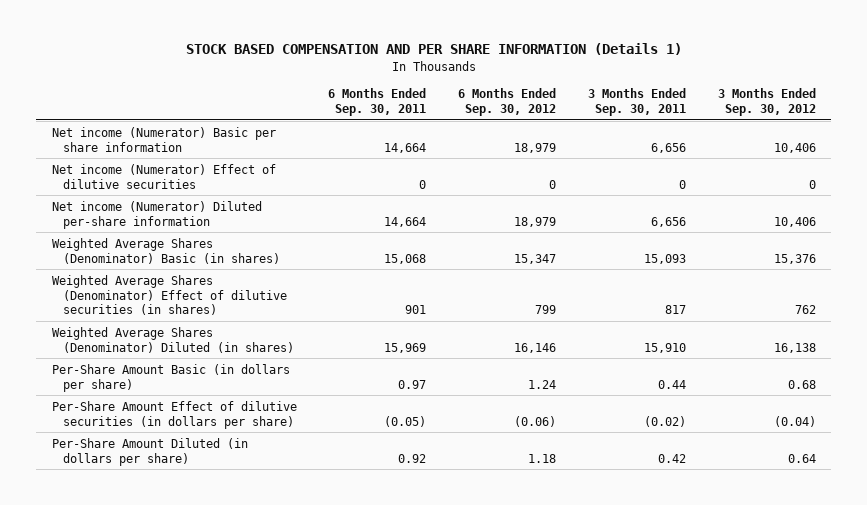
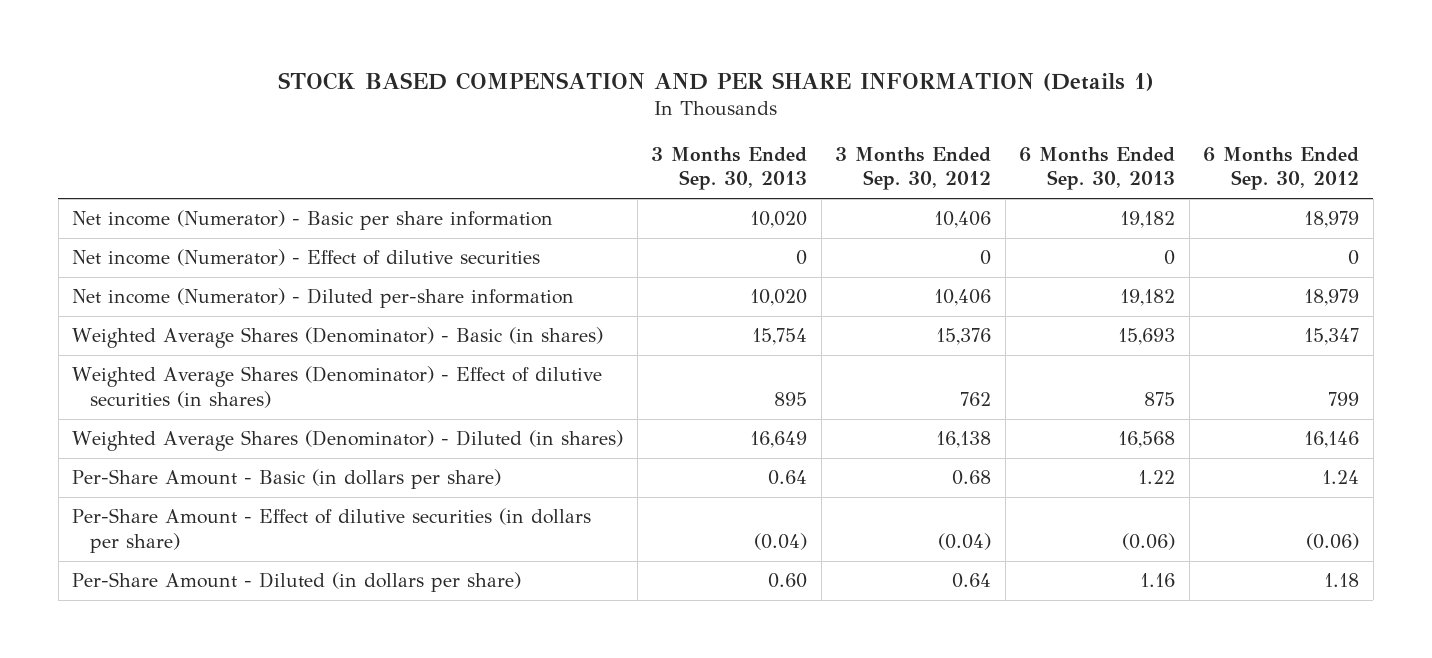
[328,88,427,116] 6 Months Ended Sep. 30, 2011 -> none
[587,88,686,116] 3 Months Ended Sep. 30, 2011 -> none
none -> [651,146,808,191] 3 Months Ended Sep. 30, 2013
none -> [1019,146,1176,191] 6 Months Ended Sep. 30, 2013
[51,126,276,152] Net income (Numerator) Basic per share information -> [72,210,554,231] Net income (Numerator) - Basic per share information
[51,163,276,189] Net income (Numerator) Effect of dilutive securities -> [72,249,541,267] Net income (Numerator) - Effect of dilutive securities
[51,200,262,229] Net income (Numerator) Diluted per-share information -> [72,288,575,309] Net income (Numerator) - Diluted per-share information
[51,237,281,264] Weighted Average Shares (Denominator) Basic (in shares) -> [72,327,604,349] Weighted Average Shares (Denominator) - Basic (in shares)
[51,274,288,316] Weighted Average Shares (Denominator) Effect of dilutive securities (in shares) -> [72,366,603,408] Weighted Average Shares (Denominator) - Effect of dilutive securities (in shares)
[51,326,295,353] Weighted Average Shares (Denominator) Diluted (in shares) -> [72,430,624,452] Weighted Average Shares (Denominator) - Diluted (in shares)
[51,363,290,392] Per-Share Amount Basic (in dollars per share) -> [72,469,502,490] Per-Share Amount - Basic (in dollars per share)
[51,400,297,429] Per-Share Amount Effect of dilutive securities (in dollars per share) -> [72,508,592,553] Per-Share Amount - Effect of dilutive securities (in dollars per share)
[51,437,248,466] Per-Share Amount Diluted (in dollars per share) -> [72,572,522,593] Per-Share Amount - Diluted (in dollars per share)

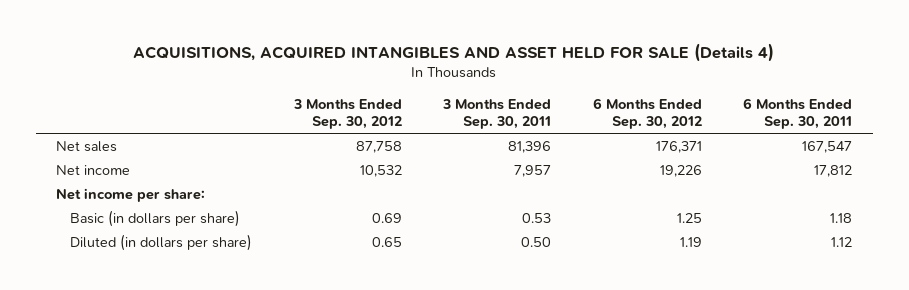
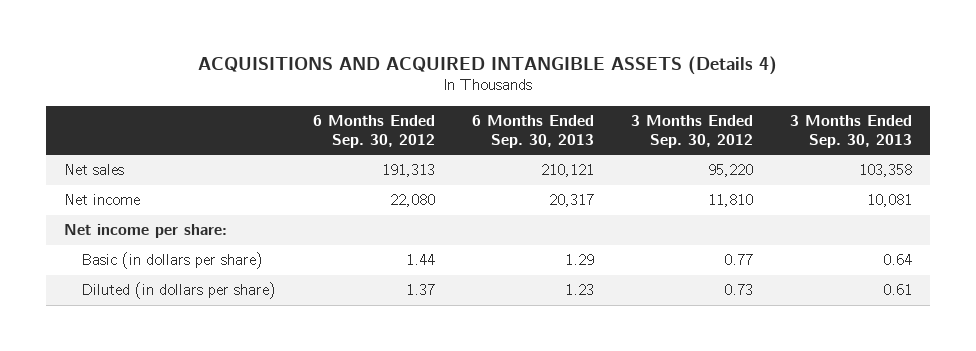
[133,42,775,62] ACQUISITIONS, ACQUIRED INTANGIBLES AND ASSET HELD FOR SALE (Details 4) -> [198,55,778,75] ACQUISITIONS AND ACQUIRED INTANGIBLE ASSETS (Details 4)
[442,98,552,129] 3 Months Ended Sep. 30, 2011 -> none
[743,97,853,129] 6 Months Ended Sep. 30, 2011 -> none
none -> [472,114,595,148] 6 Months Ended Sep. 30, 2013
none -> [789,114,912,148] 3 Months Ended Sep. 30, 2013
[355,141,402,154] 87,758 -> [707,164,753,178] 95,220
[655,141,702,154] 176,371 -> [382,164,436,178] 191,313
[359,165,402,178] 10,532 -> [707,194,753,208] 11,810
[659,165,702,178] 19,226 -> [390,194,436,208] 22,080
[371,213,402,224] 0.69 -> [723,254,753,266] 0.77
[676,213,702,224] 1.25 -> [406,254,436,266] 1.44
[371,237,402,248] 0.65 -> [723,284,753,296] 0.73
[679,237,702,248] 1.19 -> [406,284,436,296] 1.37

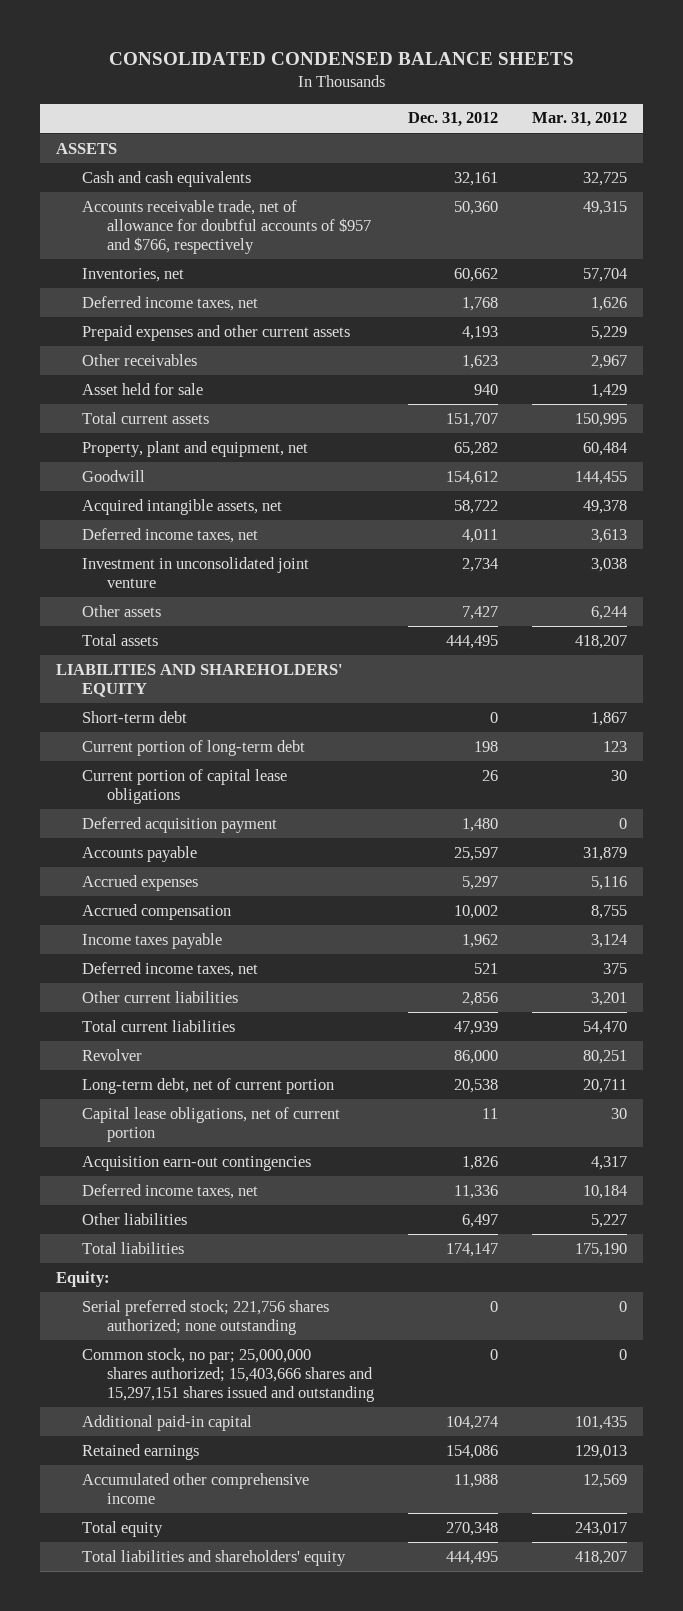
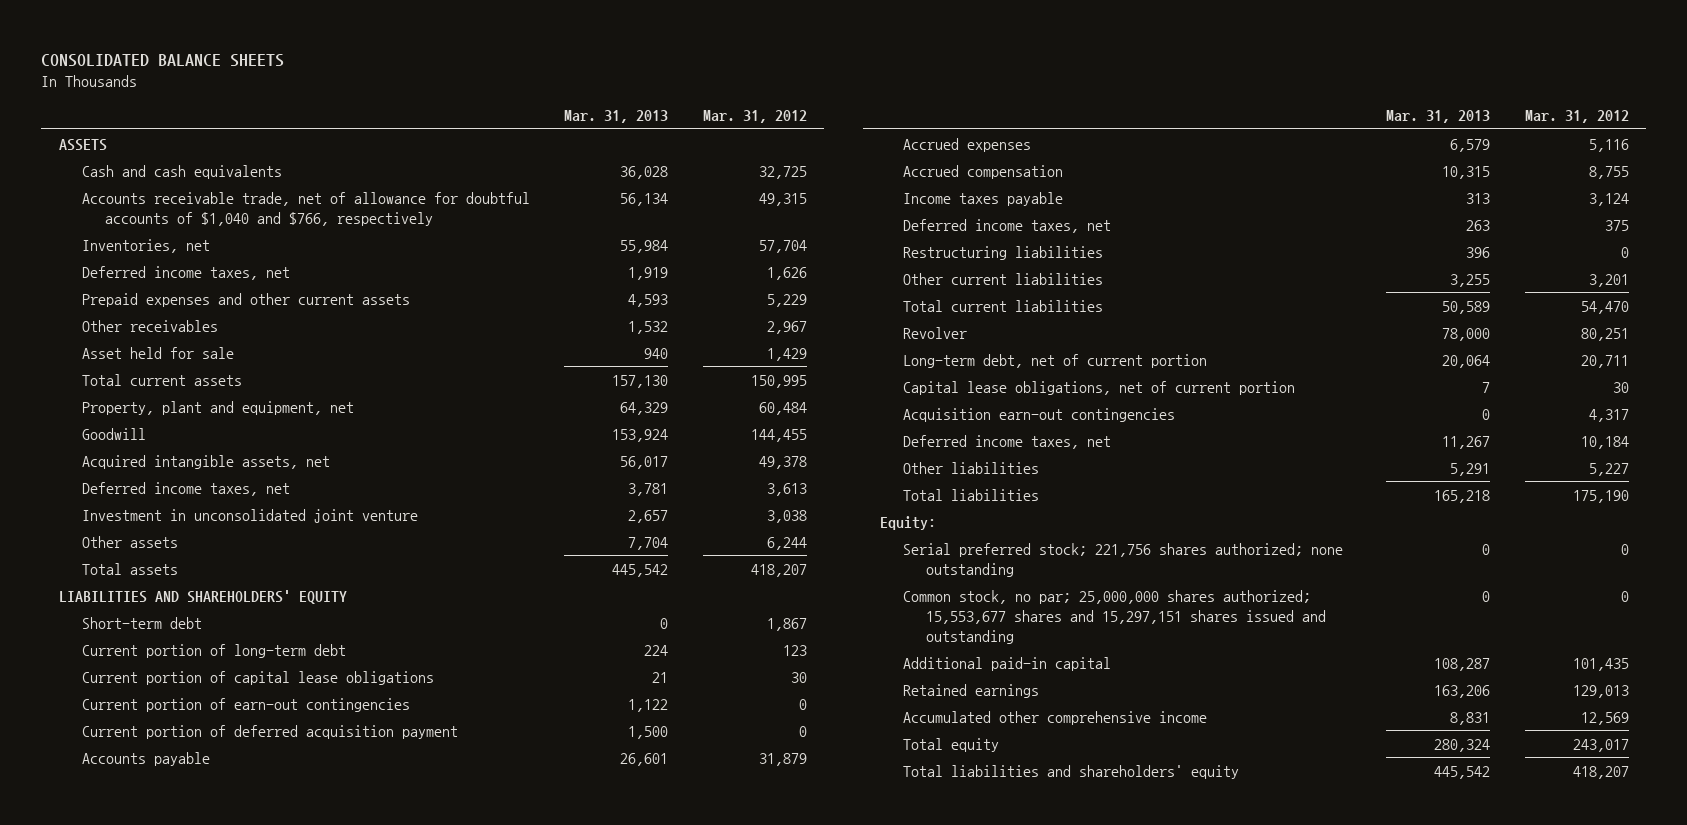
[108,52,574,66] CONSOLIDATED CONDENSED BALANCE SHEETS -> [41,54,285,68] CONSOLIDATED BALANCE SHEETS
[407,112,498,128] Dec. 31, 2012 -> none
none -> [564,110,669,124] Mar. 31, 2013
[81,199,372,254] Accounts receivable trade, net of allowance for doubtful accounts of $957 and $766, respectively -> [81,191,530,226] Accounts receivable trade, net of allowance for doubtful accounts of $1,040 and $766, respectively
none -> [81,697,410,712] Current portion of earn-out contingencies
[81,816,277,833] Deferred acquisition payment -> [81,724,458,739] Current portion of deferred acquisition payment
none -> [903,245,1104,260] Restructuring liabilities
[81,1347,375,1402] Common stock, no par; 25,000,000 shares authorized; 15,403,666 shares and 15,297,151 shares issued and outstanding -> [903,589,1327,644] Common stock, no par; 25,000,000 shares authorized; 15,553,677 shares and 15,297,151 shares issued and outstanding

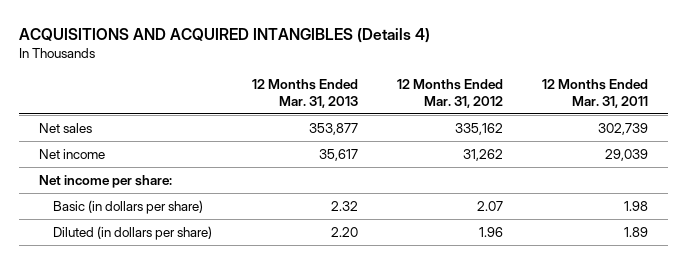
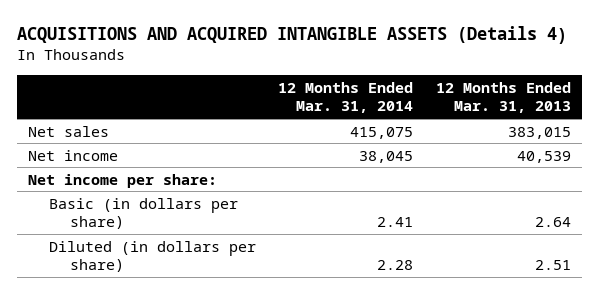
[19,27,431,43] ACQUISITIONS AND ACQUIRED INTANGIBLES (Details 4) -> [17,26,568,45] ACQUISITIONS AND ACQUIRED INTANGIBLE ASSETS (Details 4)
[397,79,504,108] 12 Months Ended Mar. 31, 2012 -> none
[542,79,649,108] 12 Months Ended Mar. 31, 2011 -> none
none -> [278,81,414,114] 12 Months Ended Mar. 31, 2014
[308,123,358,136] 353,877 -> [507,126,571,139] 383,015
[318,149,358,162] 35,617 -> [516,150,571,163] 40,539
[330,201,358,212] 2.32 -> [534,216,571,227] 2.64
[330,227,358,238] 2.20 -> [534,259,571,270] 2.51

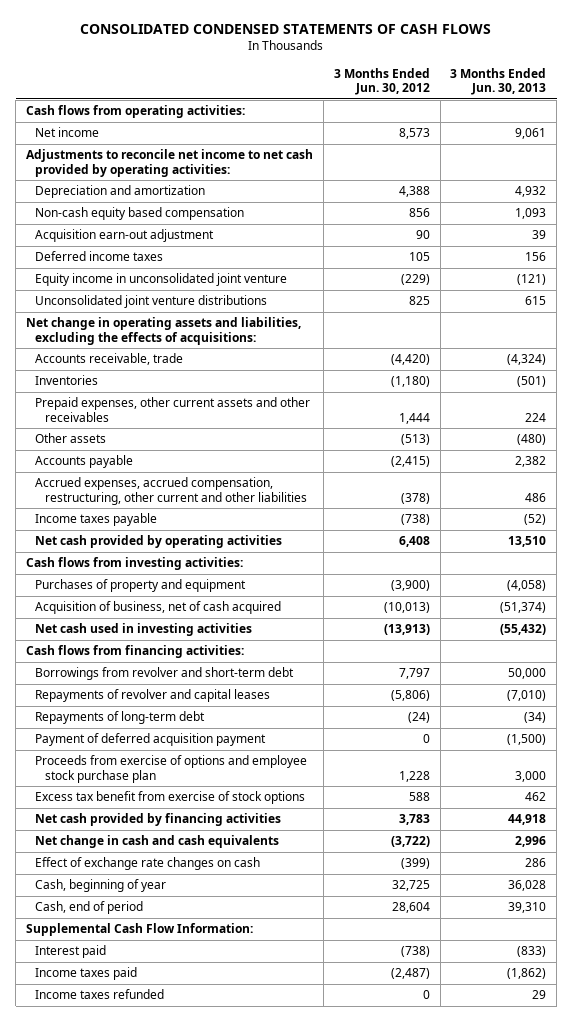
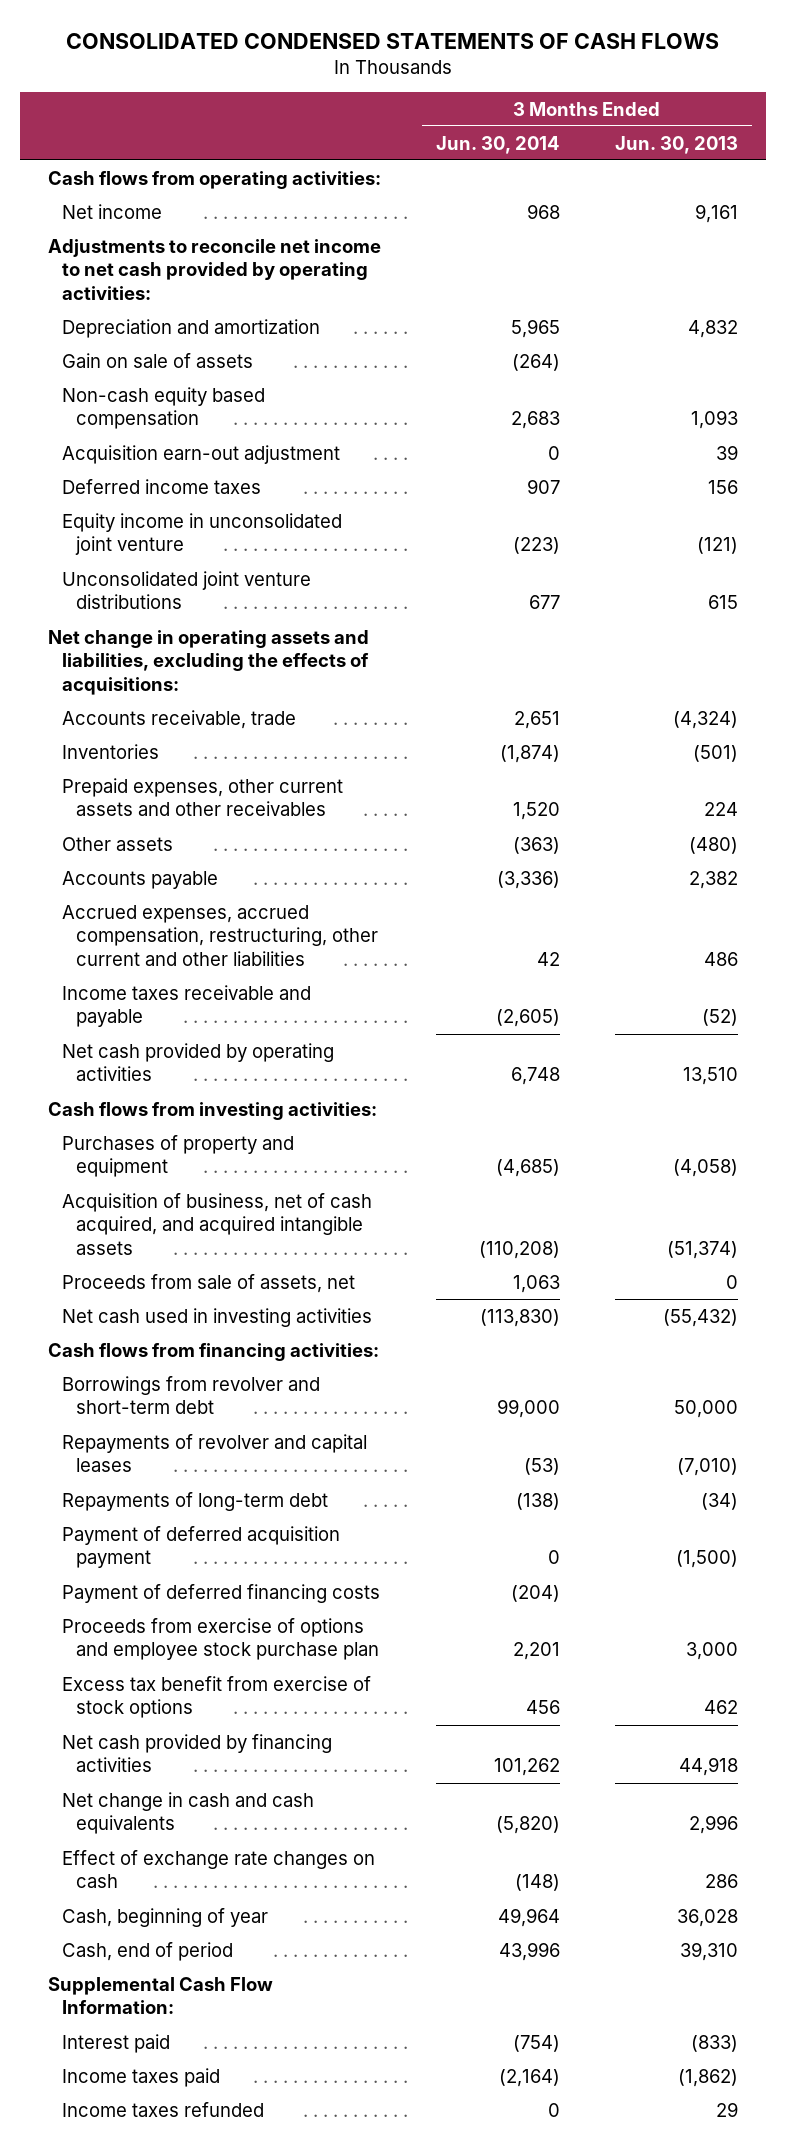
[333,67,430,96] 3 Months Ended Jun. 30, 2012 -> none
none -> [435,135,560,154] Jun. 30, 2014
[515,128,547,140] 9,061 -> [695,203,739,223] 9,161
[515,186,547,198] 4,932 -> [688,319,739,338] 4,832
none -> [61,352,253,368] Gain on sale of assets
[35,513,158,527] Income taxes payable -> [61,984,311,1028] Income taxes receivable and payable
[35,601,282,615] Acquisition of business, net of cash acquired -> [61,1192,372,1256] Acquisition of business, net of cash acquired, and acquired intangible assets
none -> [61,1273,355,1293] Proceeds from sale of assets, net
none -> [61,1583,380,1603] Payment of deferred financing costs

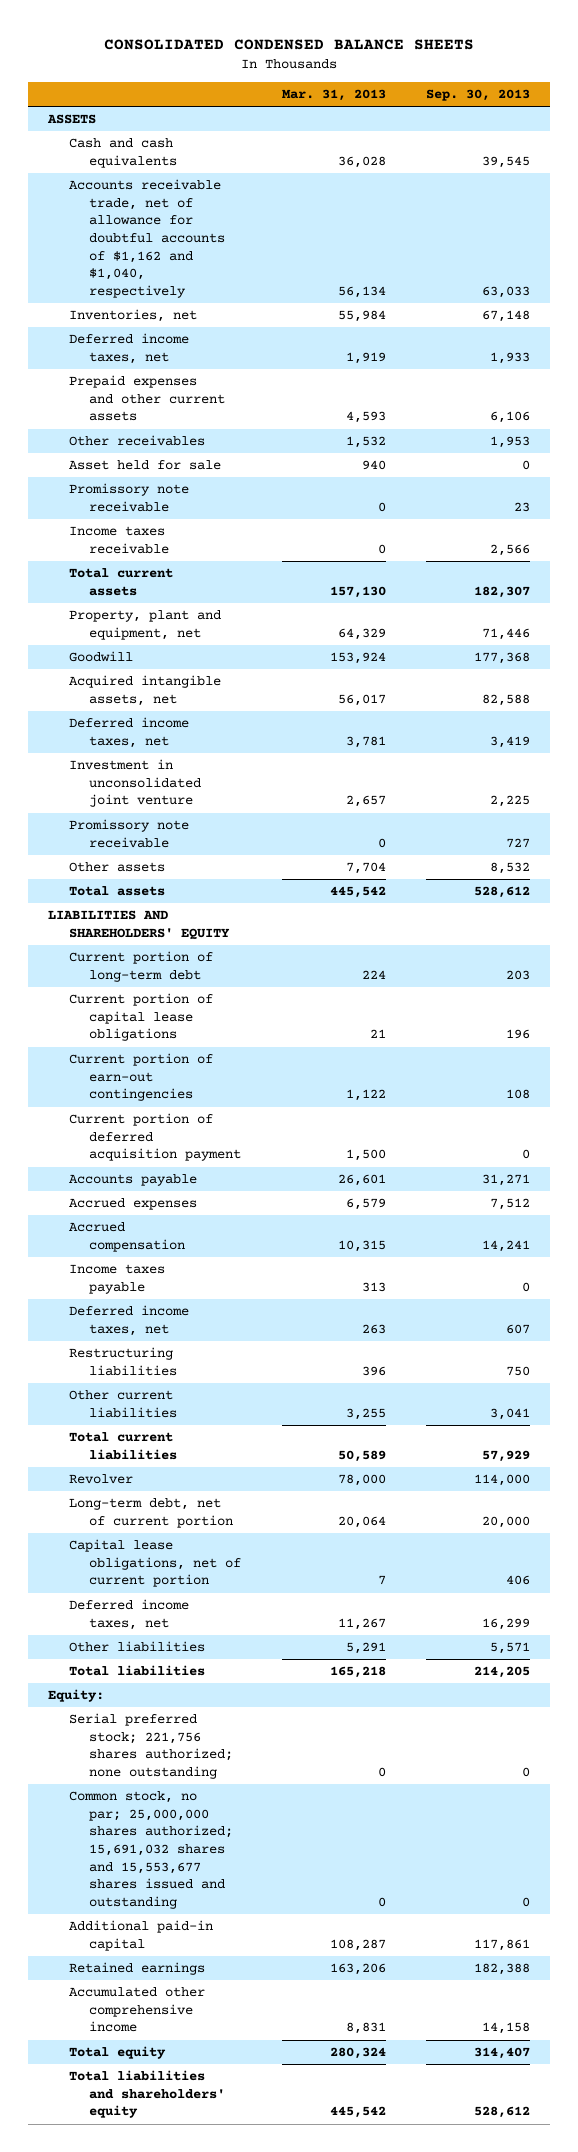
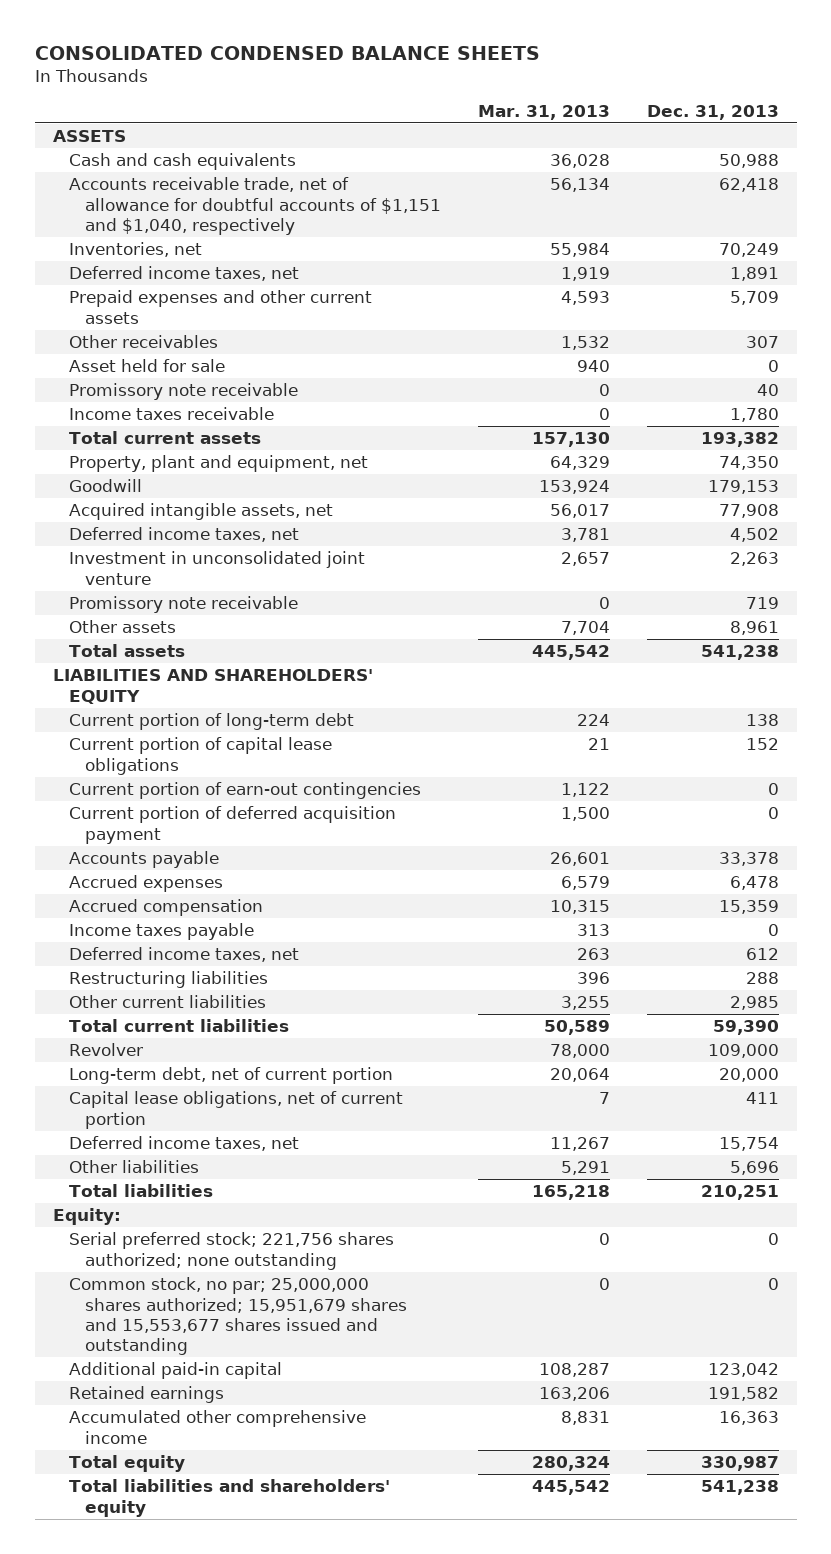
[426,89,531,102] Sep. 30, 2013 -> none
none -> [646,104,779,120] Dec. 31, 2013
[68,179,226,299] Accounts receivable trade, net of allowance for doubtful accounts of $1,162 and $1,040, respectively -> [69,177,442,235] Accounts receivable trade, net of allowance for doubtful accounts of $1,151 and $1,040, respectively
[68,1791,234,1910] Common stock, no par; 25,000,000 shares authorized; 15,691,032 shares and 15,553,677 shares issued and outstanding -> [69,1277,408,1356] Common stock, no par; 25,000,000 shares authorized; 15,951,679 shares and 15,553,677 shares issued and outstanding

